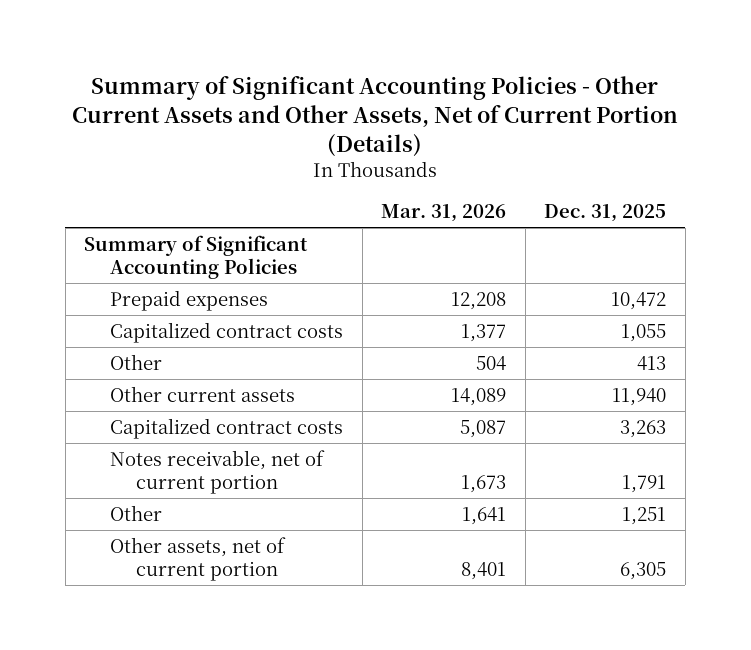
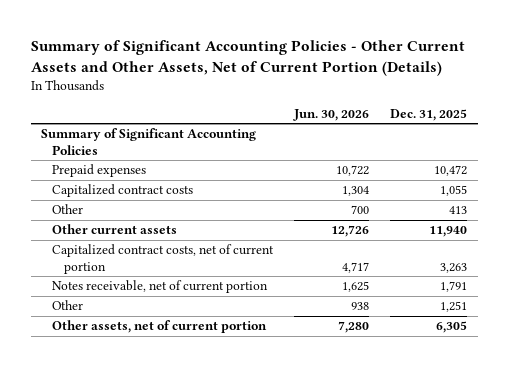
[381,204,507,223] Mar. 31, 2026 -> none
none -> [293,108,370,121] Jun. 30, 2026
[110,417,344,439] Capitalized contract costs -> [52,244,275,274] Capitalized contract costs, net of current portion

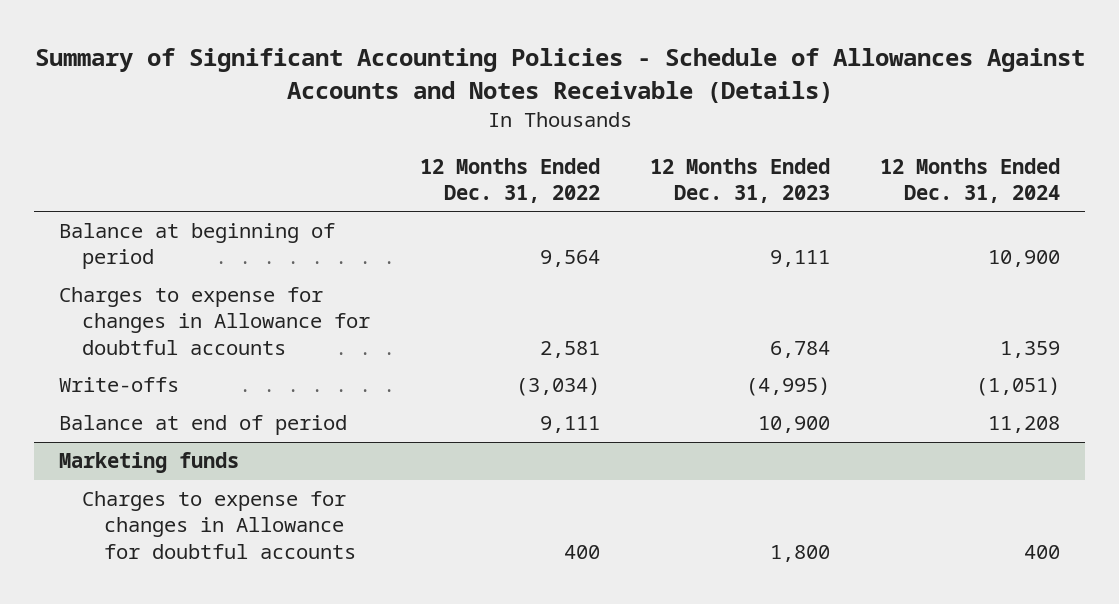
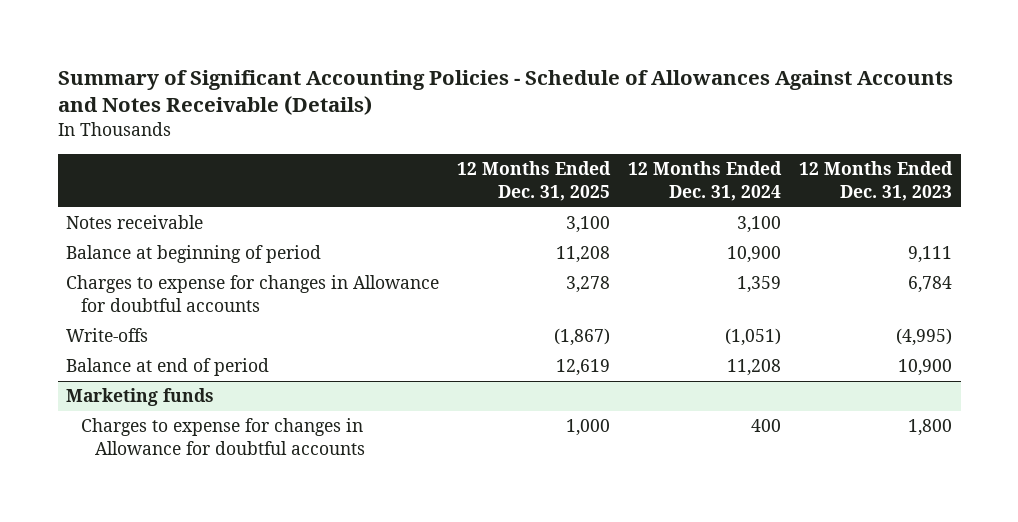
[419,157,600,203] 12 Months Ended Dec. 31, 2022 -> none
none -> [457,161,612,201] 12 Months Ended Dec. 31, 2025
none -> [66,215,204,230] Notes receivable

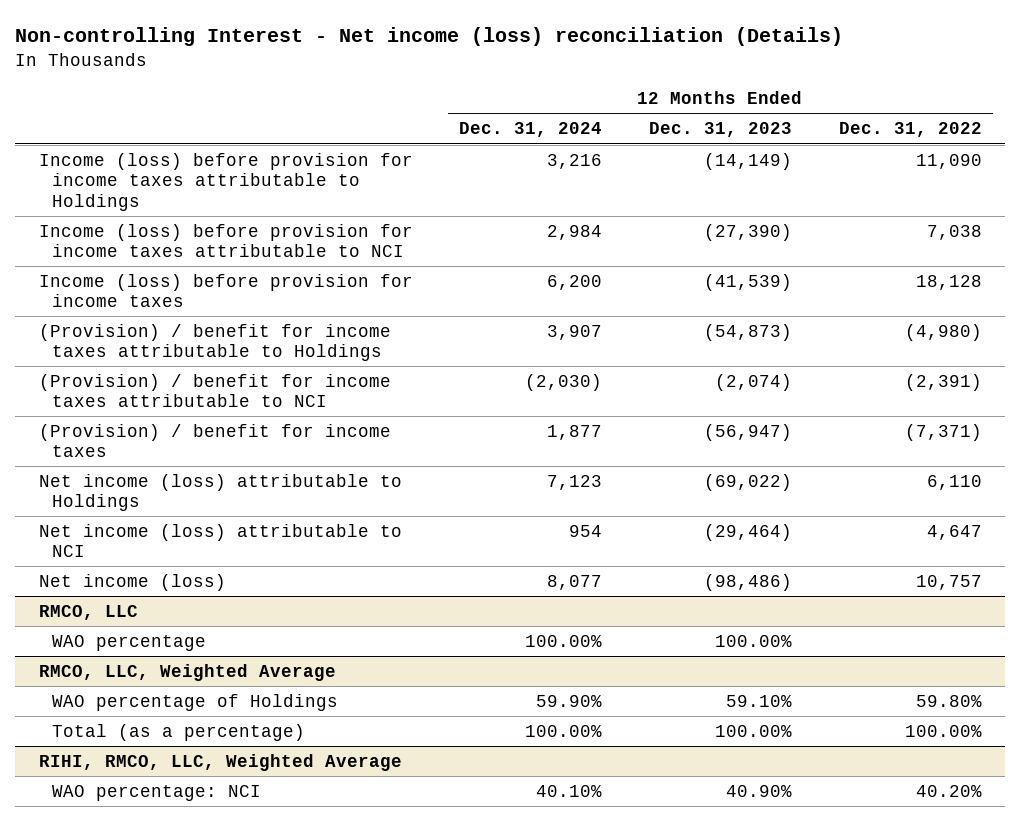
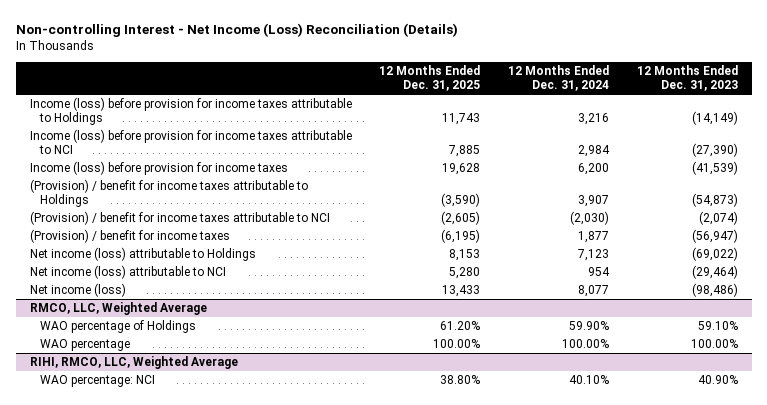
[15,27,844,47] Non-controlling Interest - Net income (loss) reconciliation (Details) -> [15,23,458,38] Non-controlling Interest - Net Income (Loss) Reconciliation (Details)
[838,122,982,138] Dec. 31, 2022 -> none
none -> [379,65,481,92] 12 Months Ended Dec. 31, 2025
[38,604,138,620] RMCO, LLC -> none
[51,634,206,651] WAO percentage -> none
[51,723,305,741] Total (as a percentage) -> [40,339,131,352] WAO percentage

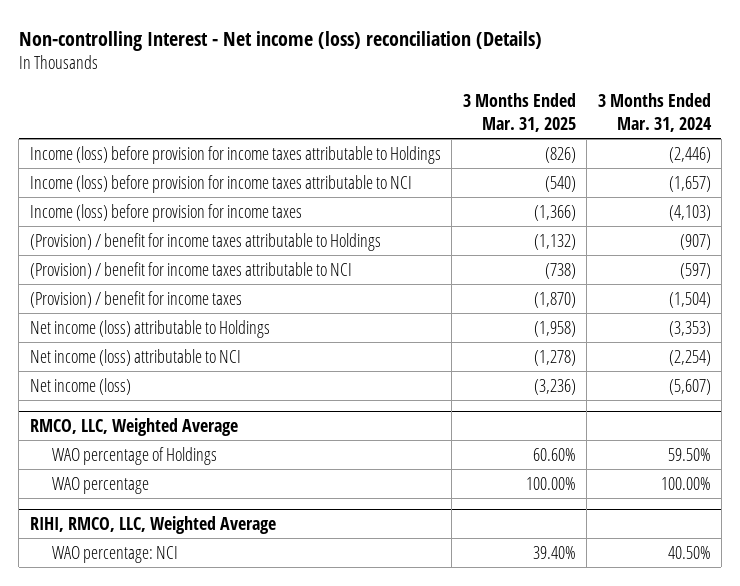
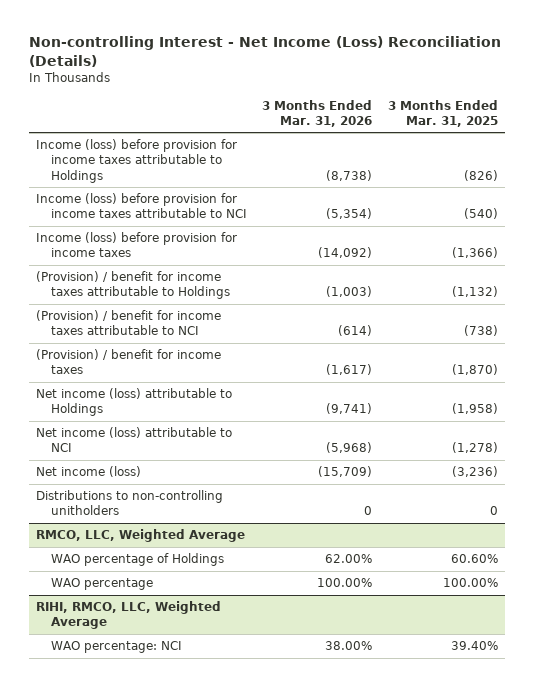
[18,30,542,51] Non-controlling Interest - Net income (loss) reconciliation (Details) -> [28,36,501,67] Non-controlling Interest - Net Income (Loss) Reconciliation (Details)
[597,93,712,132] 3 Months Ended Mar. 31, 2024 -> none
none -> [262,99,373,127] 3 Months Ended Mar. 31, 2026
none -> [36,490,224,516] Distributions to non-controlling unitholders

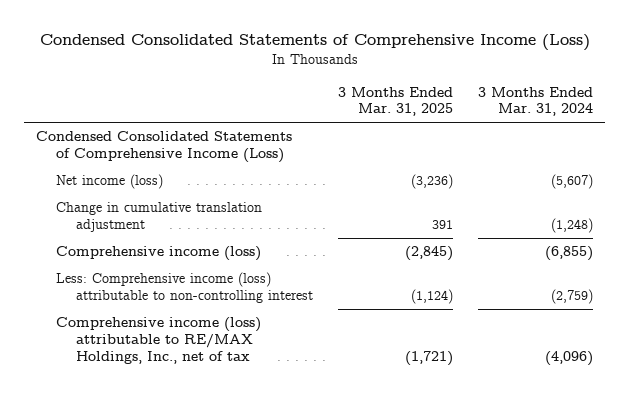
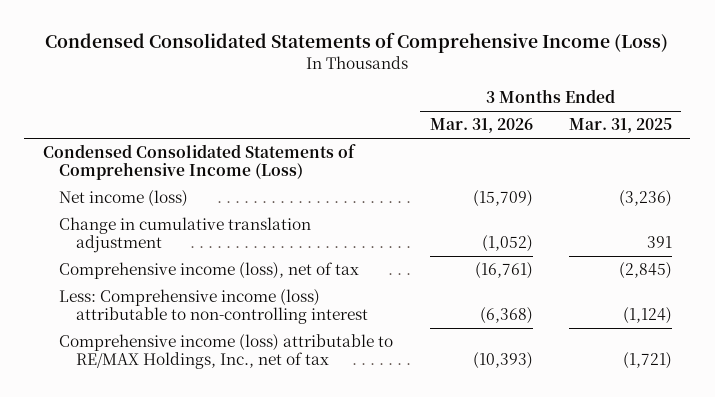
[478,86,594,117] 3 Months Ended Mar. 31, 2024 -> none
none -> [429,118,533,134] Mar. 31, 2026
[56,246,262,262] Comprehensive income (loss) -> [59,262,360,280] Comprehensive income (loss), net of tax

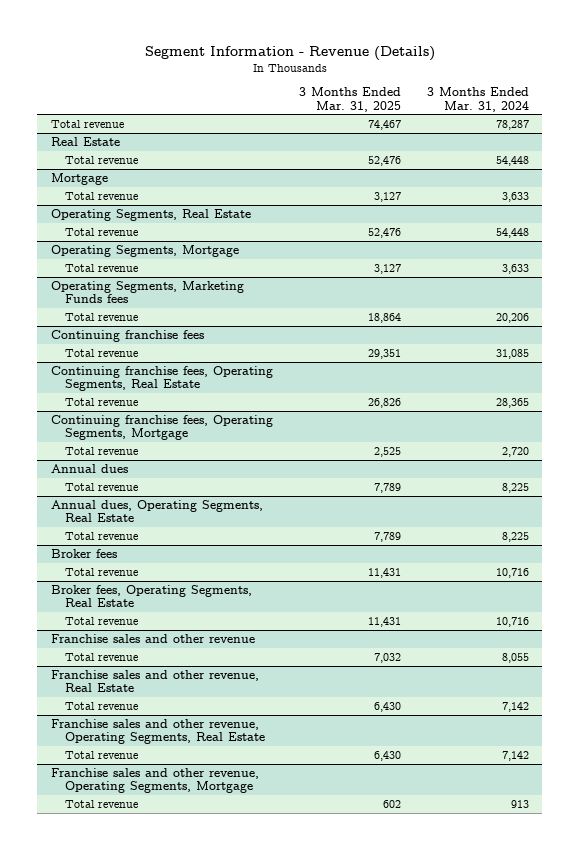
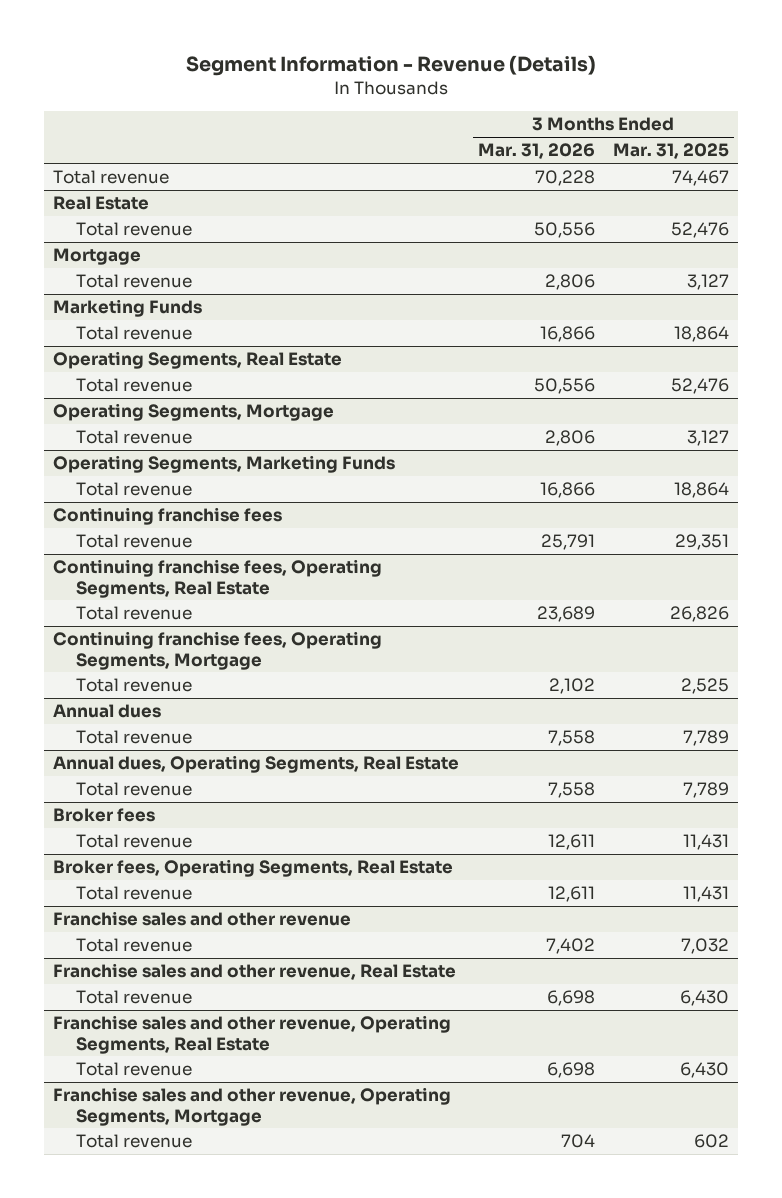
[427,87,530,112] 3 Months Ended Mar. 31, 2024 -> none
none -> [477,143,595,160] Mar. 31, 2026
none -> [53,299,203,318] Marketing Funds
none -> [75,326,192,341] Total revenue
[50,280,244,304] Operating Segments, Marketing Funds fees -> [53,455,396,474] Operating Segments, Marketing Funds

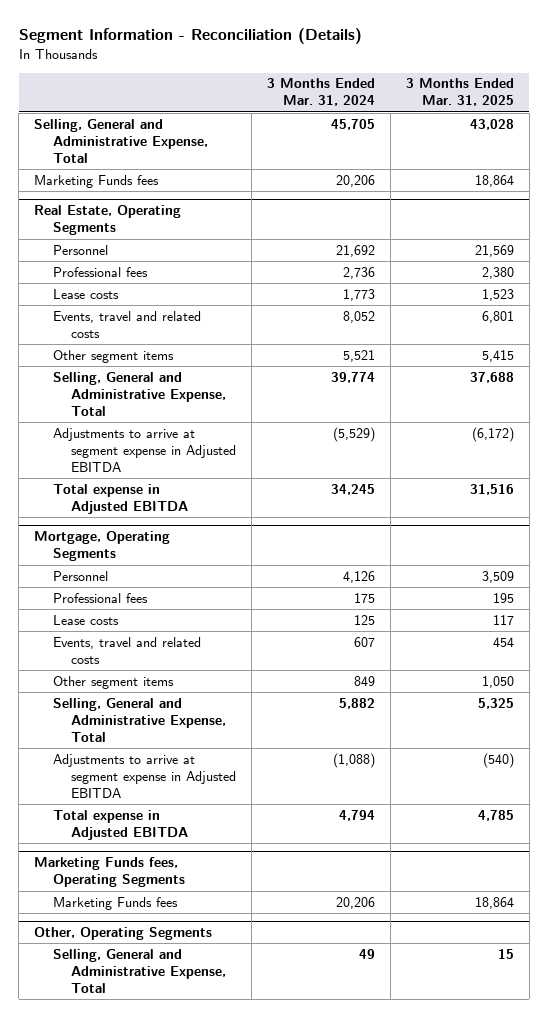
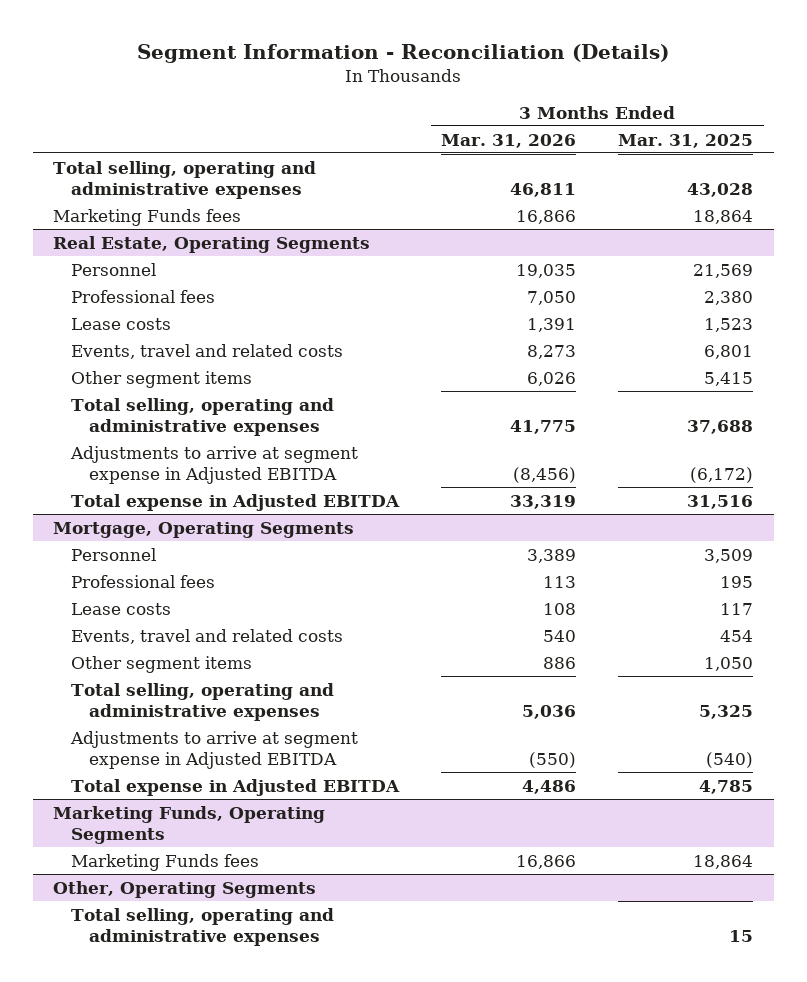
[267,78,376,107] 3 Months Ended Mar. 31, 2024 -> none
none -> [441,133,577,148] Mar. 31, 2026
[34,118,208,164] Selling, General and Administrative Expense, Total -> [53,160,317,199] Total selling, operating and administrative expenses
[52,371,227,417] Selling, General and Administrative Expense, Total -> [71,397,335,436] Total selling, operating and administrative expenses
[52,697,227,743] Selling, General and Administrative Expense, Total -> [71,682,335,721] Total selling, operating and administrative expenses
[34,857,185,888] Marketing Funds fees, Operating Segments -> [53,805,326,844] Marketing Funds, Operating Segments
[52,948,227,994] Selling, General and Administrative Expense, Total -> [71,907,335,946] Total selling, operating and administrative expenses

